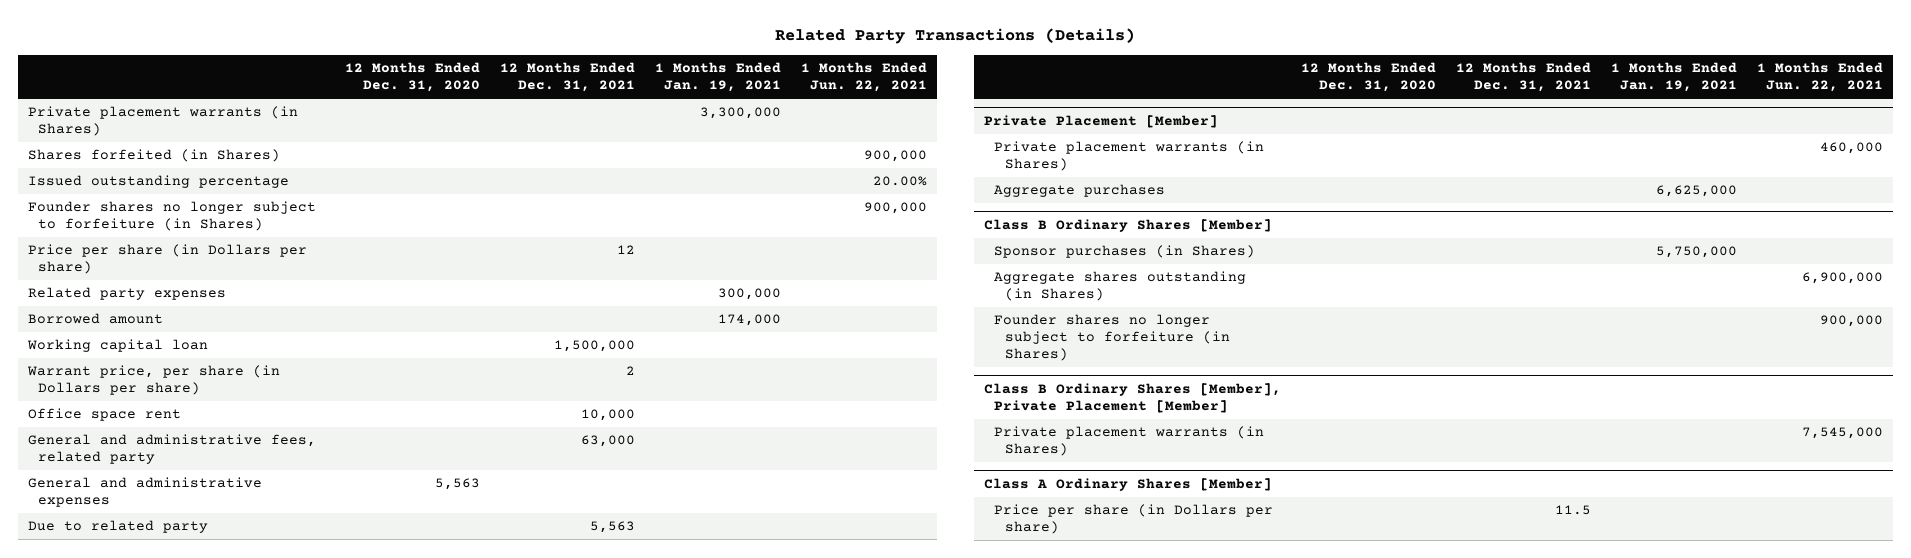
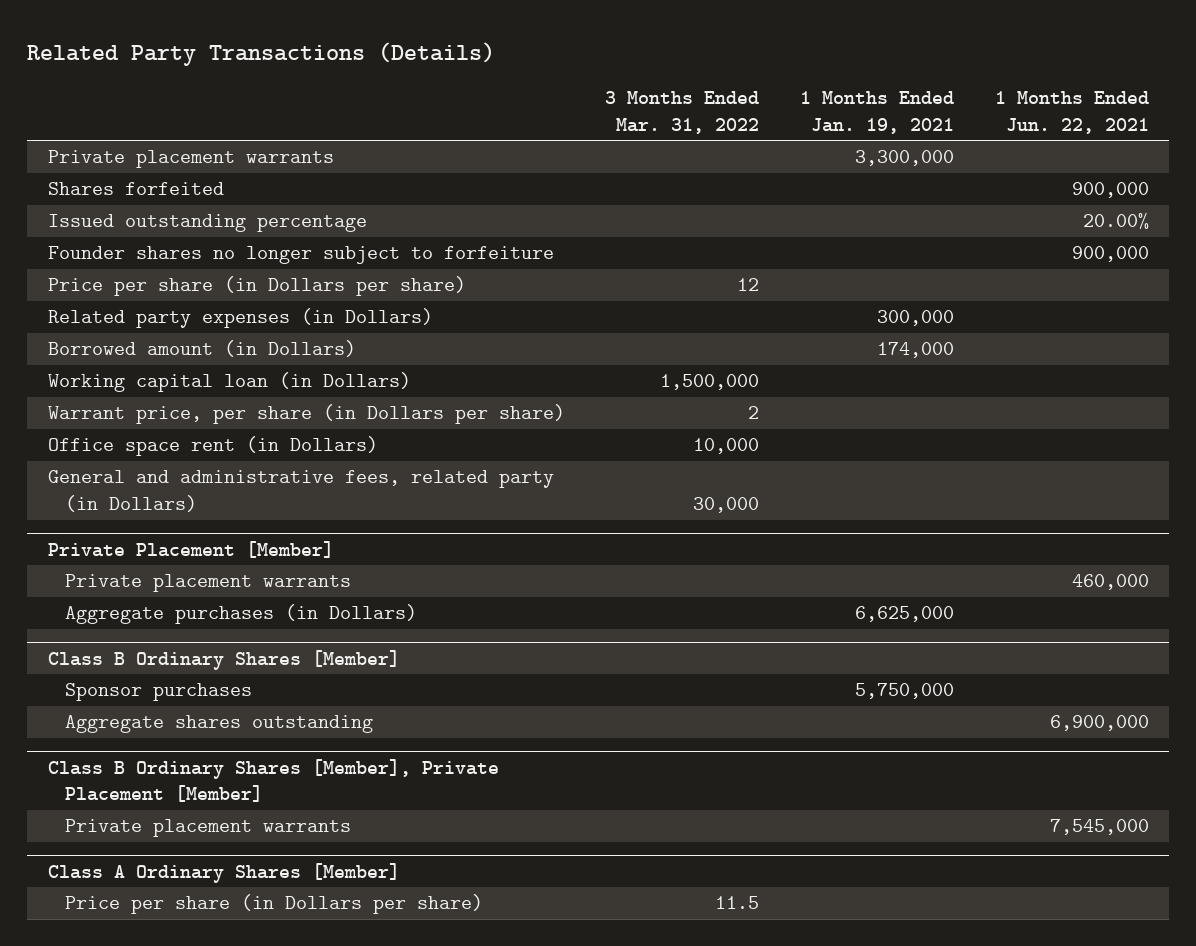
[344,62,480,93] 12 Months Ended Dec. 31, 2020 -> none
[499,62,635,93] 12 Months Ended Dec. 31, 2021 -> none
none -> [605,90,760,134] 3 Months Ended Mar. 31, 2022
[27,106,298,137] Private placement warrants (in Shares) -> [47,150,334,169] Private placement warrants
[27,149,280,163] Shares forfeited (in Shares) -> [47,182,224,196] Shares forfeited
[27,201,316,232] Founder shares no longer subject to forfeiture (in Shares) -> [47,246,554,265] Founder shares no longer subject to forfeiture
[27,287,226,301] Related party expenses -> [47,308,433,329] Related party expenses (in Dollars)
[27,313,163,325] Borrowed amount -> [47,340,356,358] Borrowed amount (in Dollars)
[26,339,208,353] Working capital loan -> [47,372,411,393] Working capital loan (in Dollars)
[27,477,262,508] General and administrative expenses -> none
[27,520,208,534] Due to related party -> none
[27,408,181,422] Office space rent -> [47,436,378,457] Office space rent (in Dollars)
[27,434,316,465] General and administrative fees, related party -> [47,470,554,513] General and administrative fees, related party (in Dollars)
[994,141,1265,172] Private placement warrants (in Shares) -> [64,574,351,593] Private placement warrants
[994,184,1166,198] Aggregate purchases -> [64,604,417,625] Aggregate purchases (in Dollars)
[994,314,1230,362] Founder shares no longer subject to forfeiture (in Shares) -> none
[994,245,1256,259] Sponsor purchases (in Shares) -> [64,683,252,702] Sponsor purchases
[994,271,1247,302] Aggregate shares outstanding (in Shares) -> [64,715,373,734] Aggregate shares outstanding
[994,426,1265,457] Private placement warrants (in Shares) -> [64,819,351,838] Private placement warrants

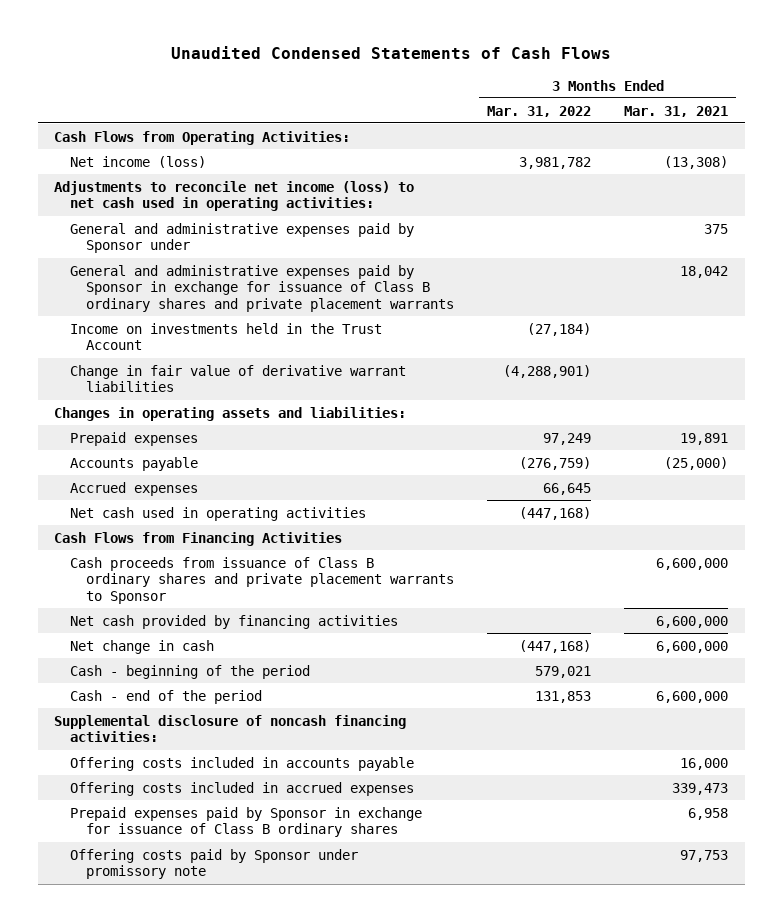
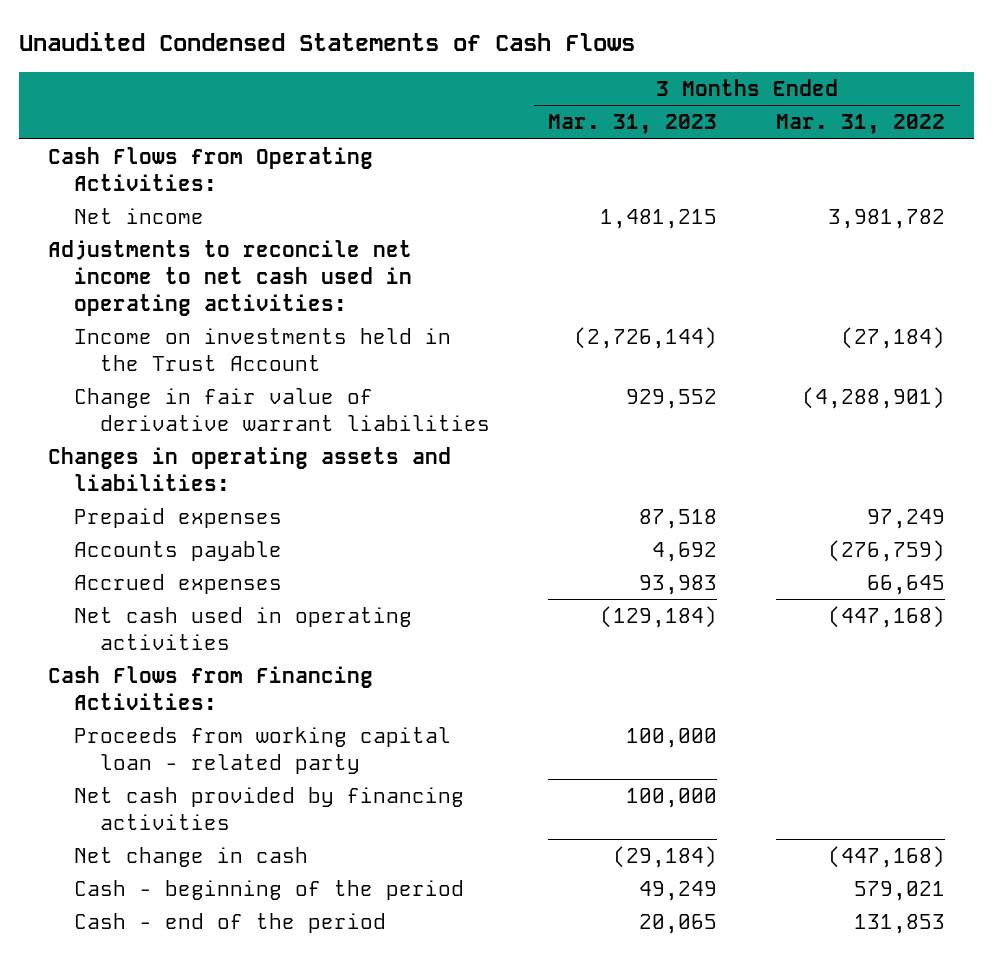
[624,105,729,117] Mar. 31, 2021 -> none
none -> [548,114,718,135] Mar. 31, 2023
[70,222,415,254] General and administrative expenses paid by Sponsor under -> none
[70,264,454,312] General and administrative expenses paid by Sponsor in exchange for issuance of Class B ordinary shares and private placement warrants -> none
[70,155,207,168] Net income (loss) -> [73,207,204,224] Net income
[54,180,415,212] Adjustments to reconcile net income (loss) to net cash used in operating activities: -> [48,239,413,317] Adjustments to reconcile net income to net cash used in operating activities:
[70,556,454,604] Cash proceeds from issuance of Class B ordinary shares and private placement warrants to Sponsor -> none
[54,531,343,546] Cash Flows from Financing Activities -> [48,665,374,711] Cash Flows from Financing Activities:
none -> [73,726,451,775] Proceeds from working capital loan - related party
[54,714,407,743] Supplemental disclosure of noncash financing activities: -> none
[70,756,415,771] Offering costs included in accounts payable -> none
[70,781,415,796] Offering costs included in accrued expenses -> none
[70,806,423,838] Prepaid expenses paid by Sponsor in exchange for issuance of Class B ordinary shares -> none
[70,848,359,880] Offering costs paid by Sponsor under promissory note -> none

